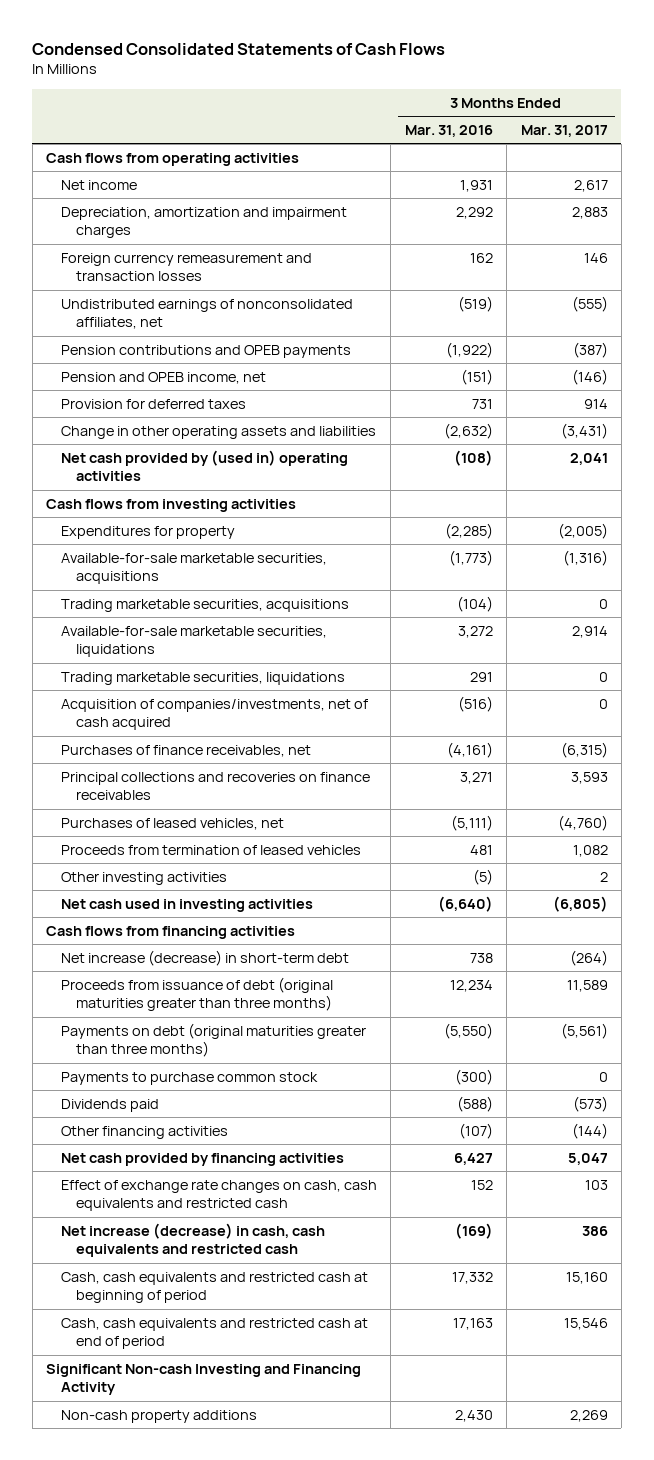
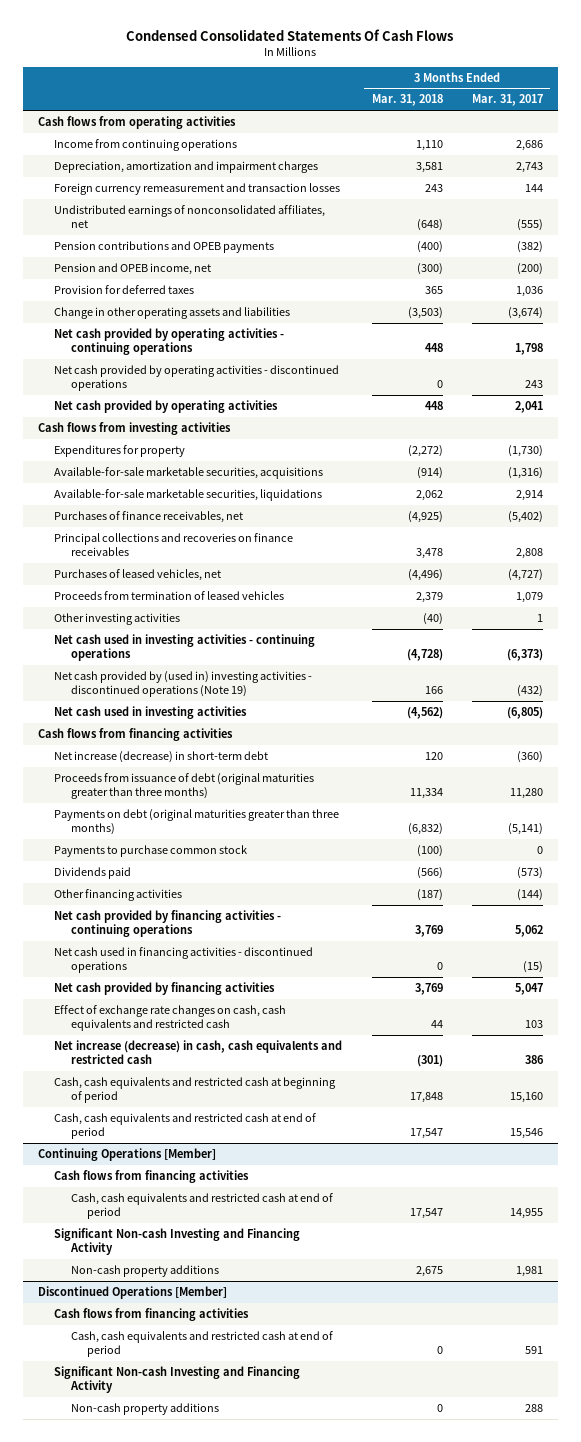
[32,42,446,55] Condensed Consolidated Statements of Cash Flows -> [126,28,454,41] Condensed Consolidated Statements Of Cash Flows
[404,125,493,138] Mar. 31, 2016 -> none
none -> [371,94,443,107] Mar. 31, 2018
[61,179,138,190] Net income -> none
none -> [54,138,238,151] Income from continuing operations
[571,206,608,219] 2,883 -> [515,161,543,173] 2,743
[583,252,608,263] 146 -> [524,183,543,192] 144
[572,341,608,358] (387) -> [516,240,543,253] (382)
[571,368,608,385] (146) -> [516,262,543,275] (200)
[583,398,608,409] 914 -> [515,285,543,297] 1,036
[560,422,608,439] (3,431) -> [507,306,543,319] (3,674)
[61,449,349,482] Net cash provided by (used in) operating activities -> [54,327,285,356] Net cash provided by operating activities - continuing operations
[569,452,608,465] 2,041 -> [514,343,543,356] 1,798
none -> [54,364,340,392] Net cash provided by operating activities - discontinued operations
none -> [54,399,279,413] Net cash provided by operating activities
[557,522,608,539] (2,005) -> [507,444,543,457] (1,730)
[61,598,350,612] Trading marketable securities, acquisitions -> none
[61,671,346,685] Trading marketable securities, liquidations -> none
[61,698,369,731] Acquisition of companies/investments, net of cash acquired -> none
[560,741,608,758] (6,315) -> [507,510,543,523] (5,402)
[570,771,608,784] 3,593 -> [515,548,543,560] 2,808
[557,814,608,831] (4,760) -> [507,568,543,581] (4,727)
[572,844,608,857] 1,082 -> [515,591,543,603] 1,079
[599,871,608,882] 2 -> [536,613,543,622] 1
none -> [54,633,316,662] Net cash used in investing activities - continuing operations
none -> [54,670,313,698] Net cash provided by (used in) investing activities - discontinued operations (Note 19)
[569,949,608,966] (264) -> [516,750,543,763] (360)
[566,979,608,992] 11,589 -> [509,788,543,800] 11,280
[560,1022,608,1039] (5,561) -> [507,823,543,836] (5,141)
none -> [54,909,282,938] Net cash provided by financing activities - continuing operations
none -> [54,946,314,974] Net cash used in financing activities - discontinued operations
none -> [37,1147,216,1161] Continuing Operations [Member]
none -> [54,1169,250,1183] Cash flows from financing activities
none -> [70,1192,333,1220] Cash, cash equivalents and restricted cash at end of period
[569,1409,608,1422] 2,269 -> [515,1265,543,1277] 1,981
none -> [37,1285,227,1299] Discontinued Operations [Member]
none -> [54,1307,250,1321] Cash flows from financing activities
none -> [70,1330,333,1358] Cash, cash equivalents and restricted cash at end of period
none -> [54,1365,301,1394] Significant Non-cash Investing and Financing Activity
none -> [70,1402,219,1415] Non-cash property additions

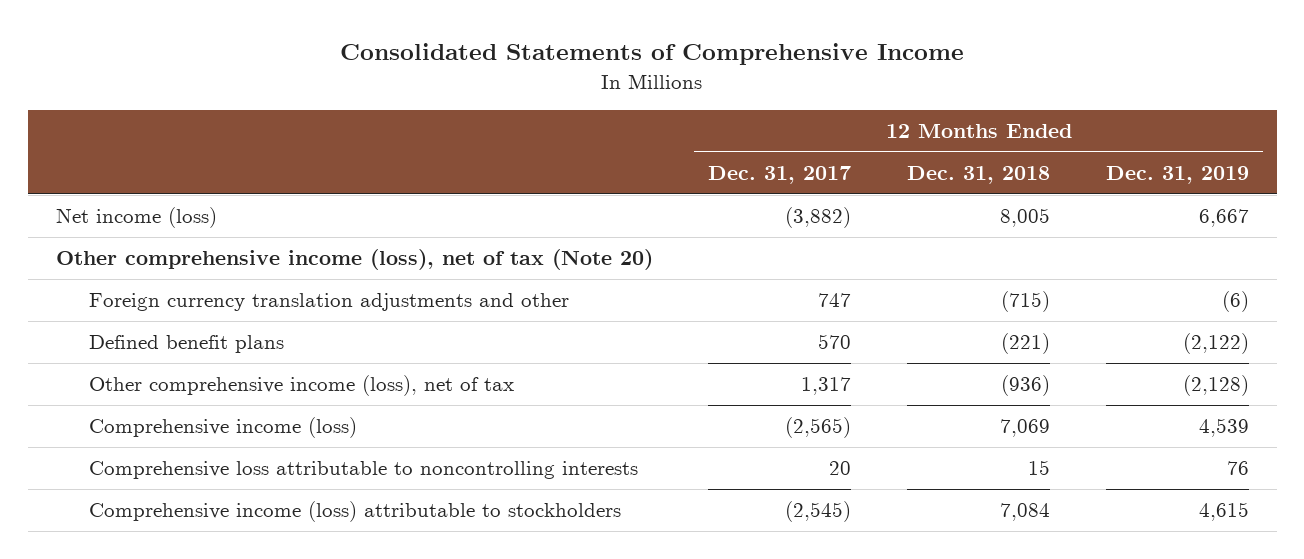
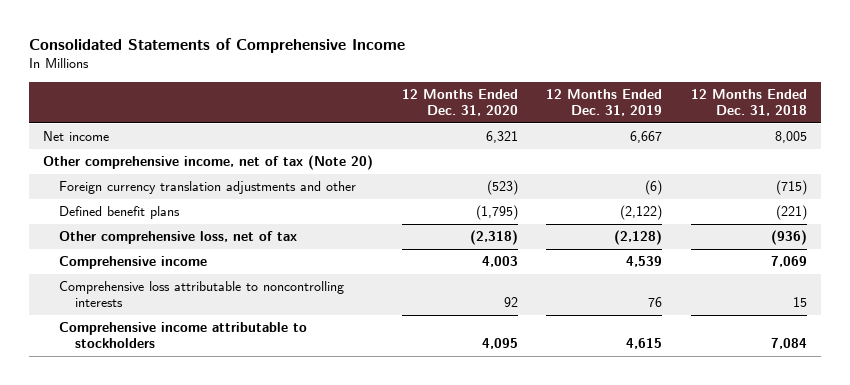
[708,165,852,184] Dec. 31, 2017 -> none
none -> [401,88,518,116] 12 Months Ended Dec. 31, 2020
[55,207,217,229] Net income (loss) -> [43,131,110,142] Net income
[55,249,653,271] Other comprehensive income (loss), net of tax (Note 20) -> [43,155,374,171] Other comprehensive income, net of tax (Note 20)
[88,375,514,397] Other comprehensive income (loss), net of tax -> [59,231,298,245] Other comprehensive loss, net of tax
[88,417,357,439] Comprehensive income (loss) -> [59,256,208,270] Comprehensive income
[88,501,621,523] Comprehensive income (loss) attributable to stockholders -> [59,322,308,349] Comprehensive income attributable to stockholders

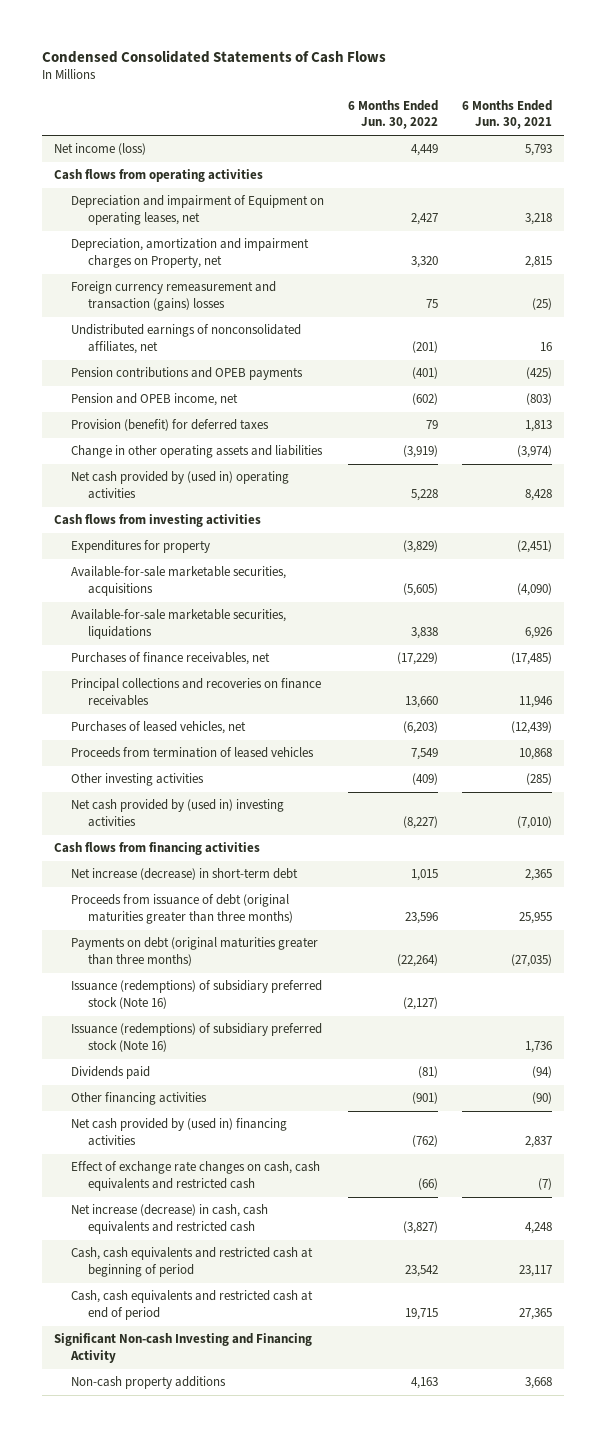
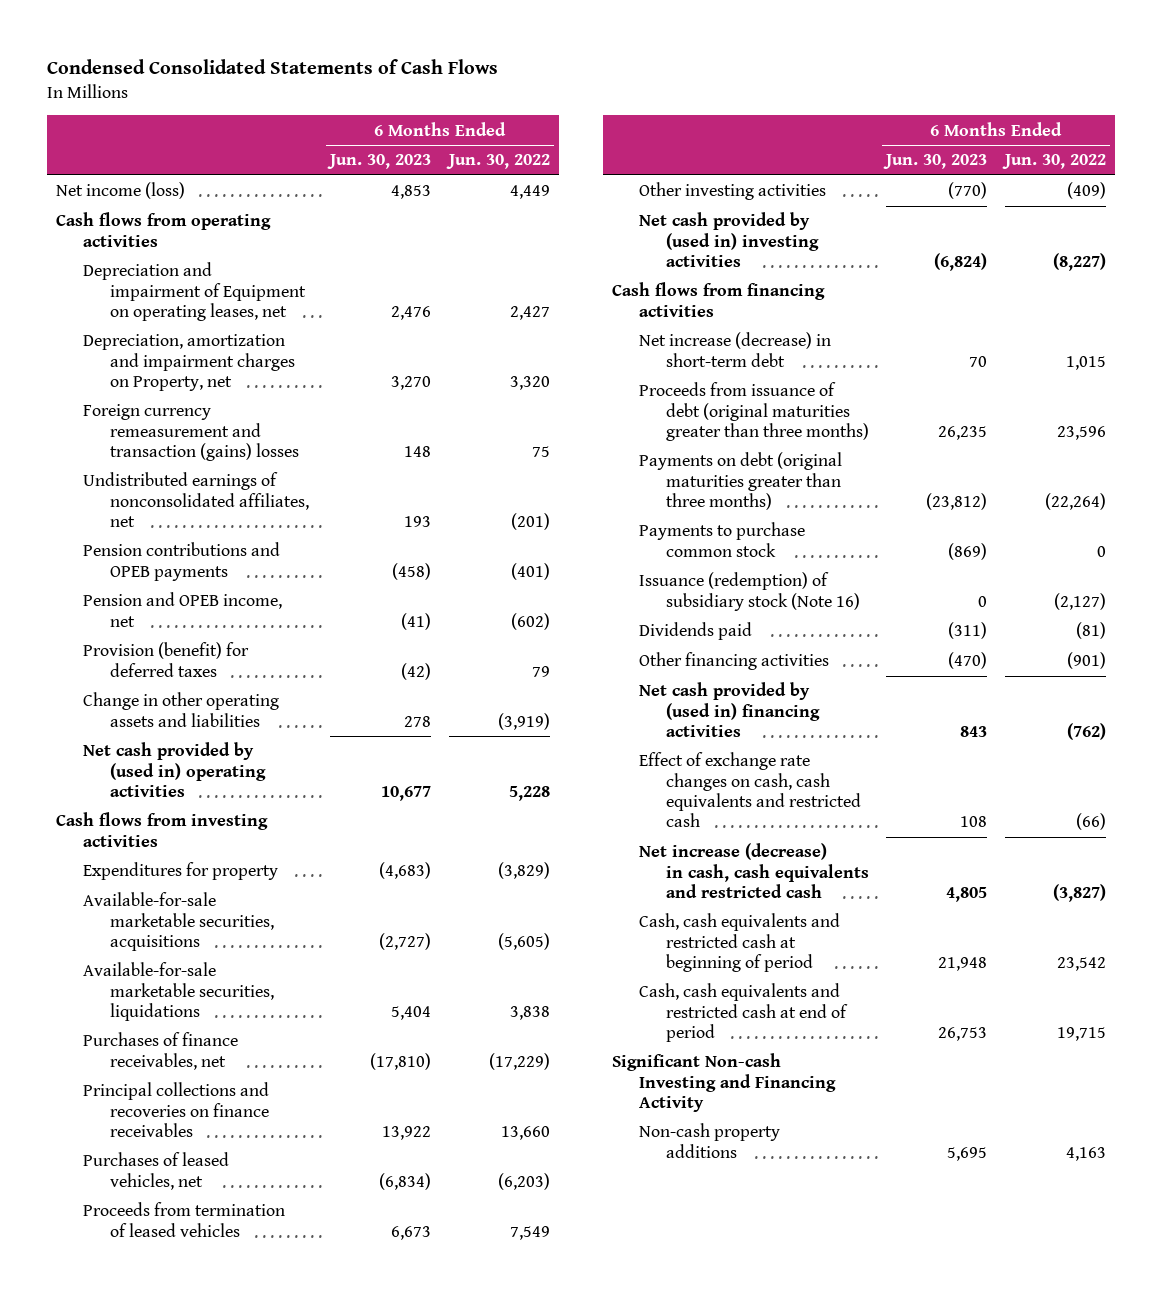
[461,99,552,130] 6 Months Ended Jun. 30, 2021 -> none
none -> [327,154,432,170] Jun. 30, 2023
[70,1023,322,1052] Issuance (redemptions) of subsidiary preferred stock (Note 16) -> none
none -> [638,522,805,557] Payments to purchase common stock
[70,980,322,1009] Issuance (redemptions) of subsidiary preferred stock (Note 16) -> [638,572,860,611] Issuance (redemption) of subsidiary stock (Note 16)

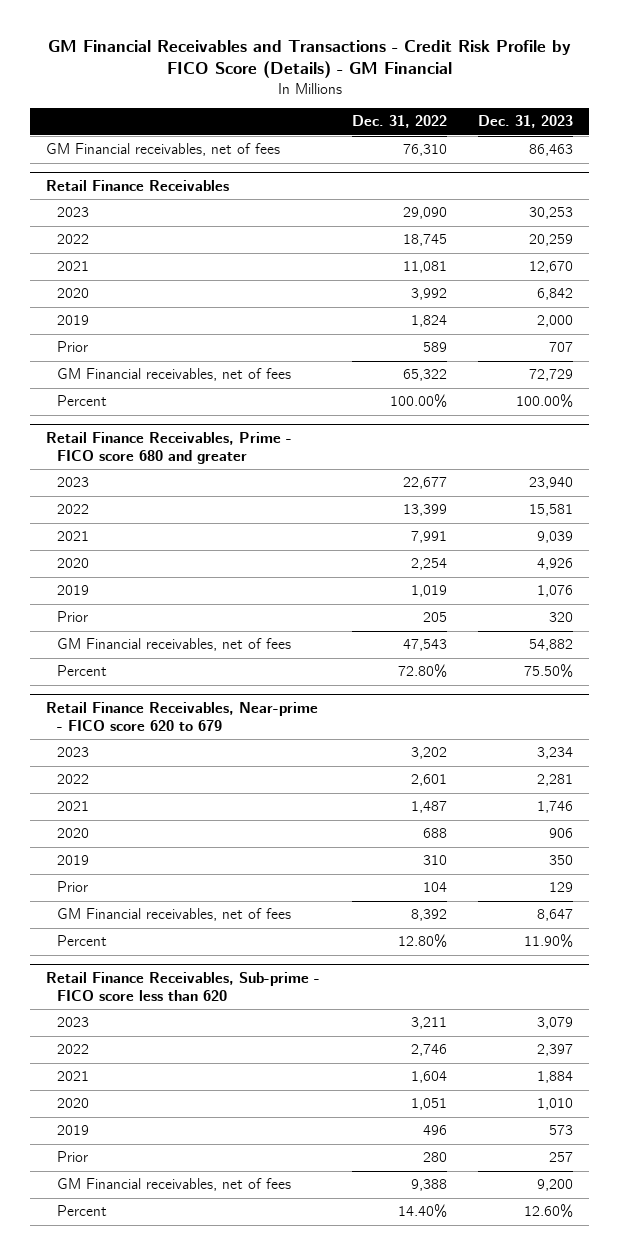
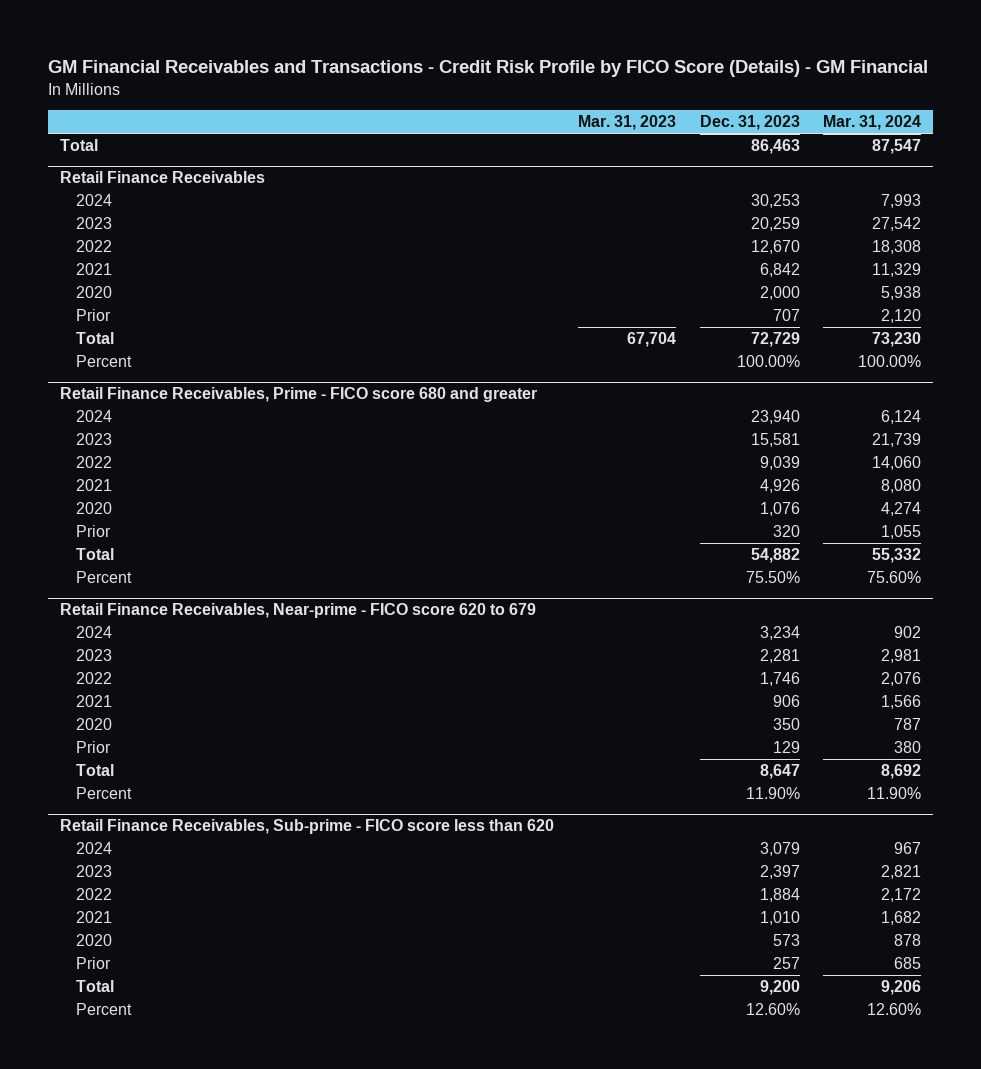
[351,115,447,129] Dec. 31, 2022 -> none
none -> [577,115,676,131] Mar. 31, 2023
none -> [823,115,922,131] Mar. 31, 2024
[45,143,280,157] GM Financial receivables, net of fees -> [60,138,99,151] Total
[56,315,89,326] 2019 -> none
none -> [75,193,112,206] 2024
[529,207,574,220] 30,253 -> [750,216,800,231] 20,259
[529,234,574,247] 20,259 -> [750,239,800,254] 12,670
[529,261,574,274] 12,670 -> [759,262,800,277] 6,842
[537,288,574,301] 6,842 -> [759,285,800,300] 2,000
[56,368,291,382] GM Financial receivables, net of fees -> [75,331,114,344] Total
[56,585,89,596] 2019 -> none
none -> [75,409,112,422] 2024
[529,477,574,490] 23,940 -> [750,432,800,447] 15,581
[529,504,574,517] 15,581 -> [759,455,800,470] 9,039
[537,531,574,544] 9,039 -> [759,478,800,493] 4,926
[537,558,574,571] 4,926 -> [759,501,800,516] 1,076
[56,638,291,652] GM Financial receivables, net of fees -> [75,547,114,560] Total
[56,855,89,866] 2019 -> none
none -> [75,625,112,638] 2024
[537,747,574,760] 3,234 -> [759,648,800,663] 2,281
[537,774,574,787] 2,281 -> [759,671,800,686] 1,746
[537,801,574,814] 1,746 -> [772,694,800,707] 906
[549,828,574,839] 906 -> [772,717,800,730] 350
[56,908,291,922] GM Financial receivables, net of fees -> [75,763,114,776] Total
[56,1125,89,1136] 2019 -> none
none -> [75,841,112,854] 2024
[537,1017,574,1030] 3,079 -> [759,864,800,879] 2,397
[537,1044,574,1057] 2,397 -> [759,887,800,902] 1,884
[537,1071,574,1084] 1,884 -> [759,910,800,925] 1,010
[537,1098,574,1111] 1,010 -> [772,933,800,946] 573
[56,1178,291,1192] GM Financial receivables, net of fees -> [75,979,114,992] Total

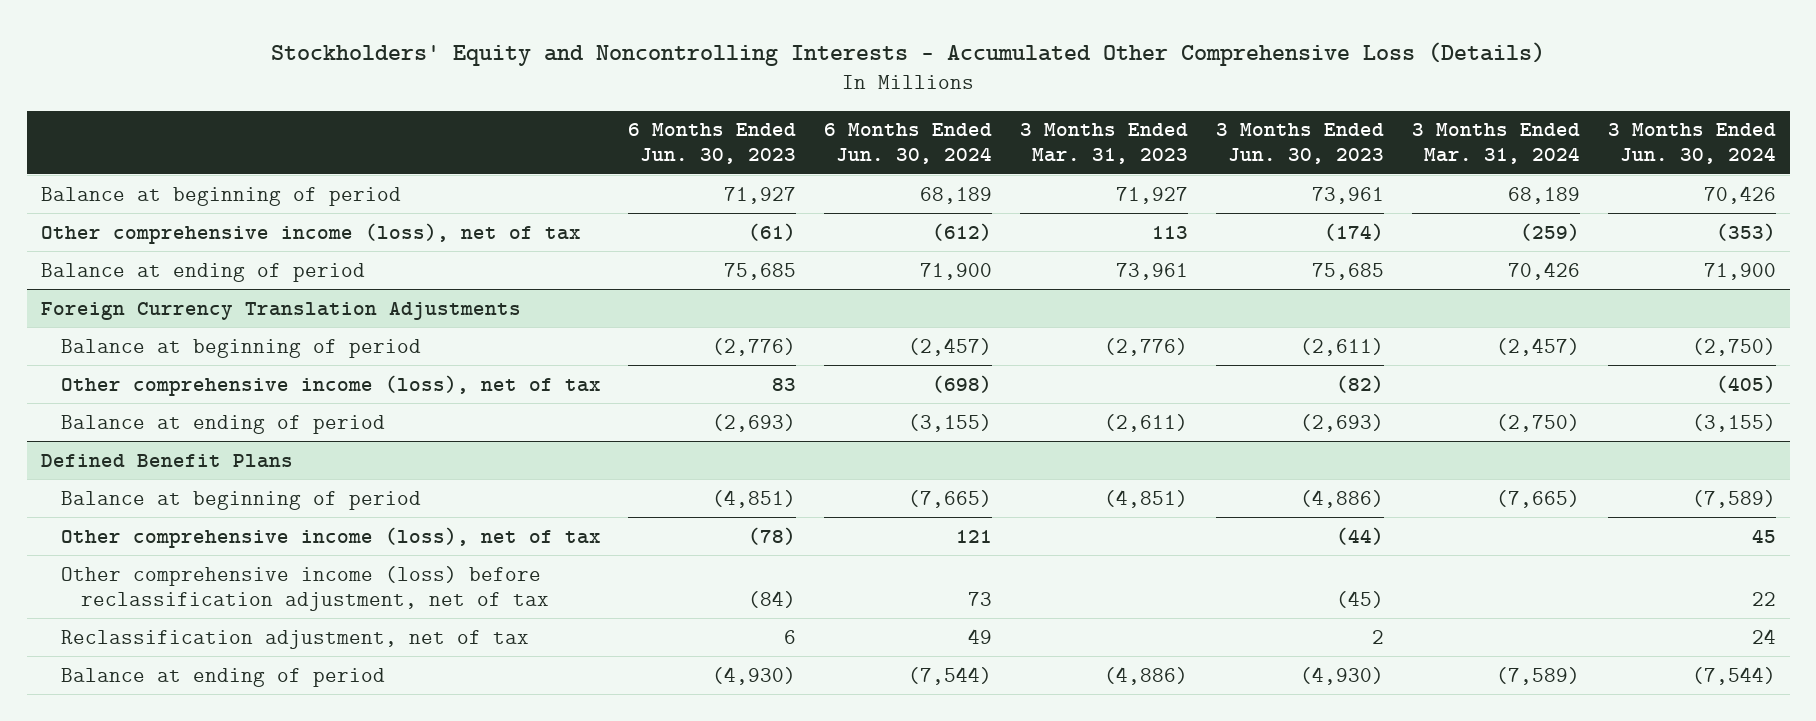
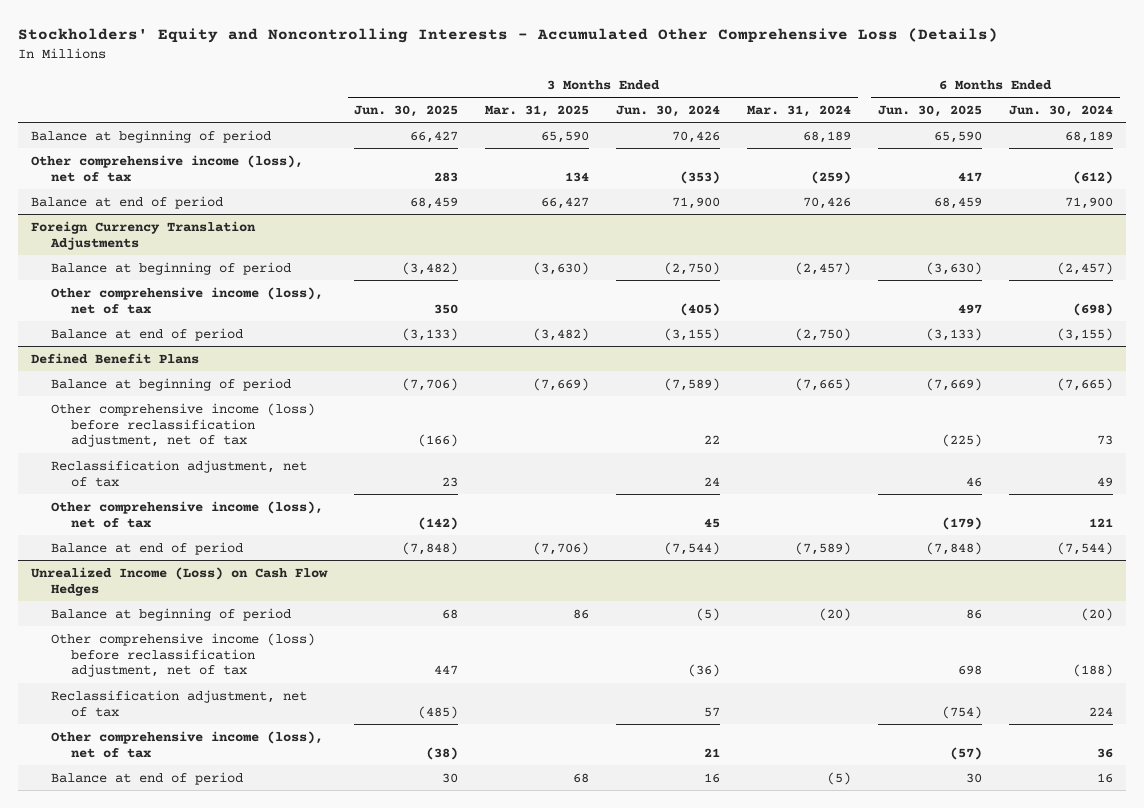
[628,123,797,165] 6 Months Ended Jun. 30, 2023 -> none
[1020,123,1189,165] 3 Months Ended Mar. 31, 2023 -> none
[1216,123,1385,165] 3 Months Ended Jun. 30, 2023 -> none
none -> [354,104,459,117] Jun. 30, 2025
none -> [485,104,590,117] Mar. 31, 2025
none -> [877,104,982,117] Jun. 30, 2025
[40,262,365,282] Balance at ending of period -> [31,195,224,209] Balance at end of period
[60,414,385,434] Balance at ending of period -> [50,327,243,341] Balance at end of period
[60,526,601,548] Other comprehensive income (loss), net of tax -> [50,500,323,528] Other comprehensive income (loss), net of tax
[60,667,385,687] Balance at ending of period -> [50,541,243,555] Balance at end of period
none -> [31,566,329,596] Unrealized Income (Loss) on Cash Flow Hedges
none -> [50,607,291,621] Balance at beginning of period
none -> [50,632,315,678] Other comprehensive income (loss) before reclassification adjustment, net of tax
none -> [50,689,307,717] Reclassification adjustment, net of tax
none -> [50,730,323,758] Other comprehensive income (loss), net of tax
none -> [50,771,243,785] Balance at end of period

